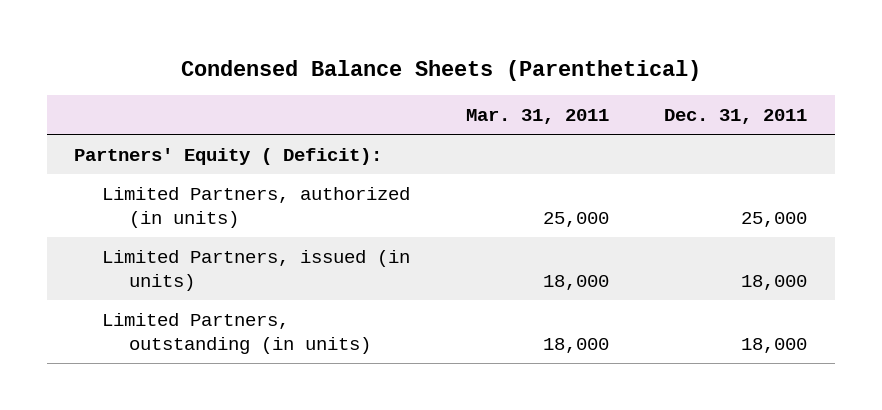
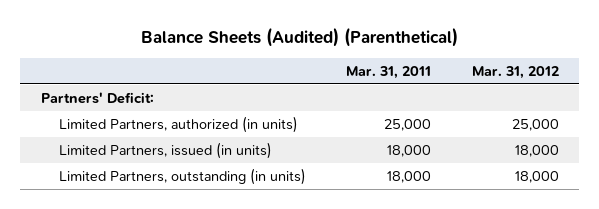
[180,60,701,82] Condensed Balance Sheets (Parenthetical) -> [140,27,458,48] Balance Sheets (Audited) (Parenthetical)
[664,109,808,125] Dec. 31, 2011 -> none
none -> [471,65,559,79] Mar. 31, 2012
[74,147,383,165] Partners' Equity ( Deficit): -> [40,91,154,104] Partners' Deficit:

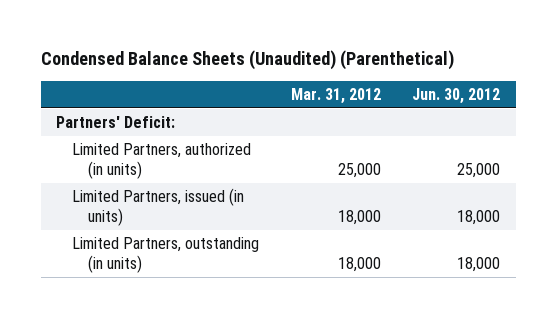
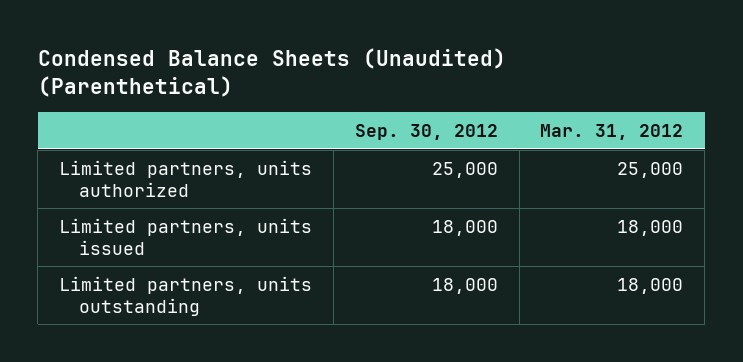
[412,88,501,105] Jun. 30, 2012 -> none
none -> [354,123,498,140] Sep. 30, 2012
[56,116,176,129] Partners' Deficit: -> none
[71,143,251,180] Limited Partners, authorized (in units) -> [59,159,313,197] Limited partners, units authorized
[71,188,244,227] Limited Partners, issued (in units) -> [59,217,313,255] Limited partners, units issued
[71,237,259,274] Limited Partners, outstanding (in units) -> [59,275,313,316] Limited partners, units outstanding

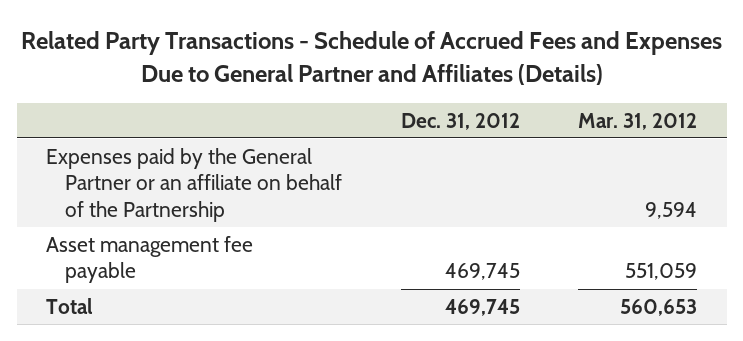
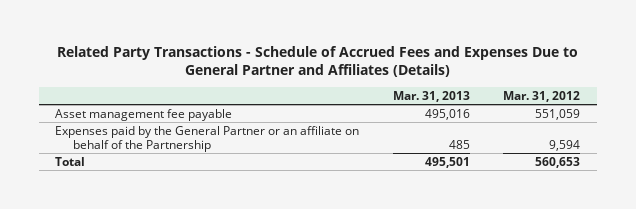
[400,112,520,130] Dec. 31, 2012 -> none
none -> [392,90,470,102] Mar. 31, 2013
[46,147,343,222] Expenses paid by the General Partner or an affiliate on behalf of the Partnership -> [55,125,360,152] Expenses paid by the General Partner or an affiliate on behalf of the Partnership

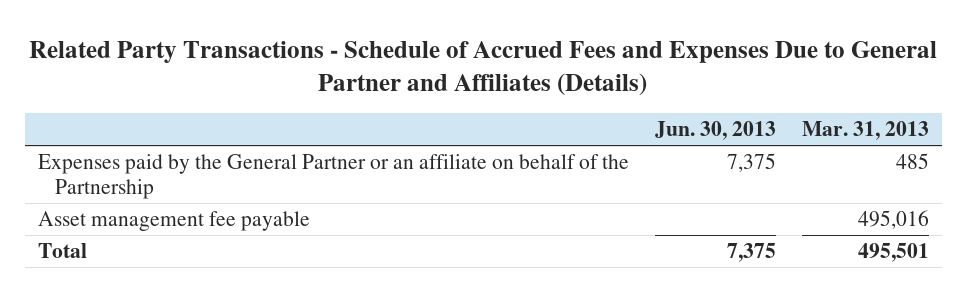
[503,90,581,102] Mar. 31, 2012 -> none
none -> [654,121,776,141] Jun. 30, 2013
[55,108,233,121] Asset management fee payable -> [37,211,310,232] Asset management fee payable

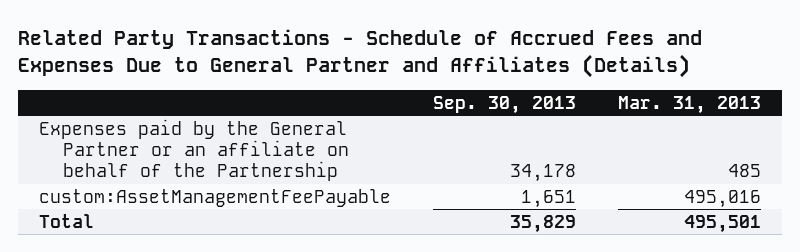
[654,121,776,141] Jun. 30, 2013 -> none
none -> [433,95,577,114] Sep. 30, 2013
[37,211,310,232] Asset management fee payable -> [38,188,391,207] custom:AssetManagementFeePayable

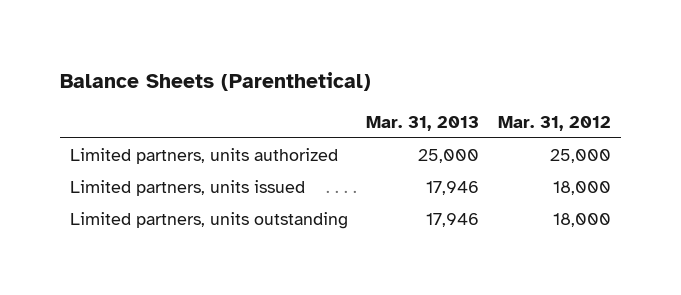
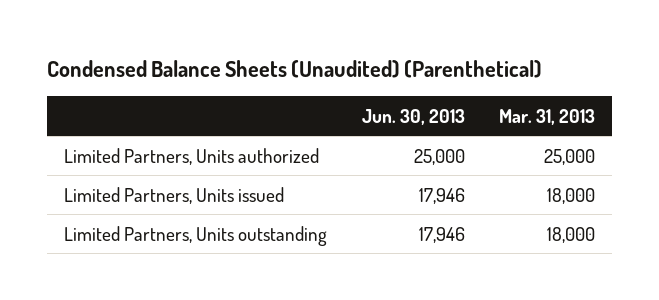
[60,71,372,91] Balance Sheets (Parenthetical) -> [47,59,543,78] Condensed Balance Sheets (Unaudited) (Parenthetical)
[498,115,612,131] Mar. 31, 2012 -> none
none -> [361,108,465,125] Jun. 30, 2013
[69,147,338,164] Limited partners, units authorized -> [64,147,320,165] Limited Partners, Units authorized
[69,179,305,196] Limited partners, units issued -> [64,186,285,204] Limited Partners, Units issued
[426,180,480,195] 17,946 -> [547,187,596,204] 18,000
[69,211,348,229] Limited partners, units outstanding -> [64,225,328,246] Limited Partners, Units outstanding
[426,212,480,227] 17,946 -> [547,226,596,243] 18,000

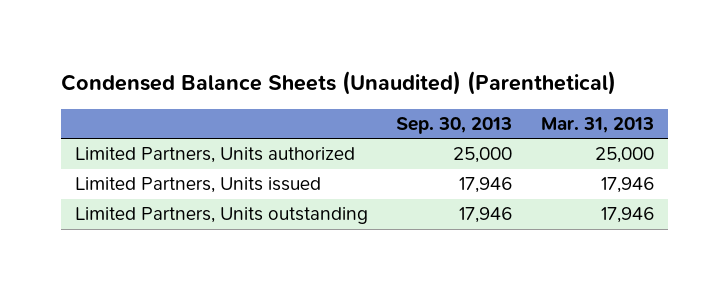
[361,108,465,125] Jun. 30, 2013 -> none
none -> [396,116,513,134] Sep. 30, 2013
[547,187,596,204] 18,000 -> [600,177,654,194] 17,946
[547,226,596,243] 18,000 -> [600,207,654,224] 17,946

